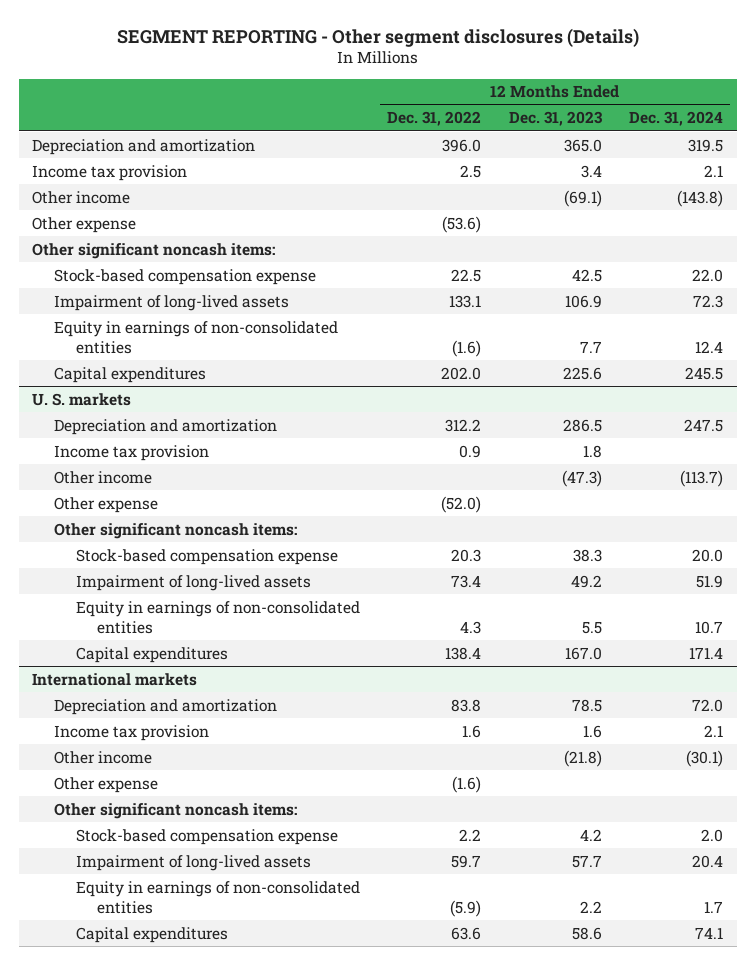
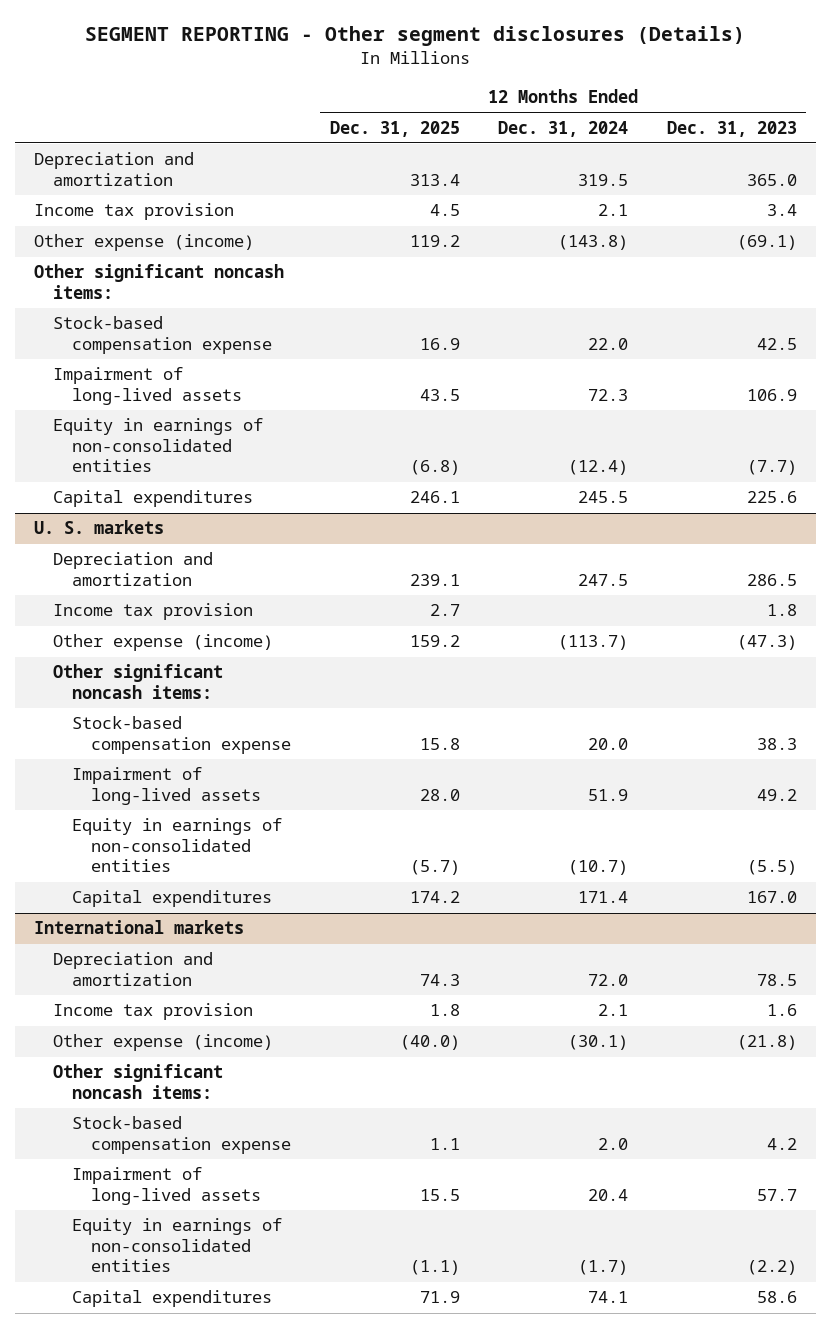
[387,111,482,127] Dec. 31, 2022 -> none
none -> [329,120,460,137] Dec. 31, 2025
[32,216,137,233] Other expense -> none
[32,190,131,204] Other income -> [34,234,255,252] Other expense (income)
[579,340,602,353] 7.7 -> [746,460,797,476] (7.7)
[695,340,724,353] 12.4 -> [568,460,629,476] (12.4)
[53,496,158,513] Other expense -> none
[53,470,152,484] Other income -> [53,634,274,652] Other expense (income)
[581,620,602,634] 5.5 -> [746,860,797,876] (5.5)
[695,620,724,634] 10.7 -> [568,860,629,876] (10.7)
[53,776,158,793] Other expense -> none
[53,750,152,764] Other income -> [53,1034,274,1052] Other expense (income)
[579,900,602,913] 2.2 -> [746,1260,797,1276] (2.2)
[704,900,724,913] 1.7 -> [578,1260,629,1276] (1.7)

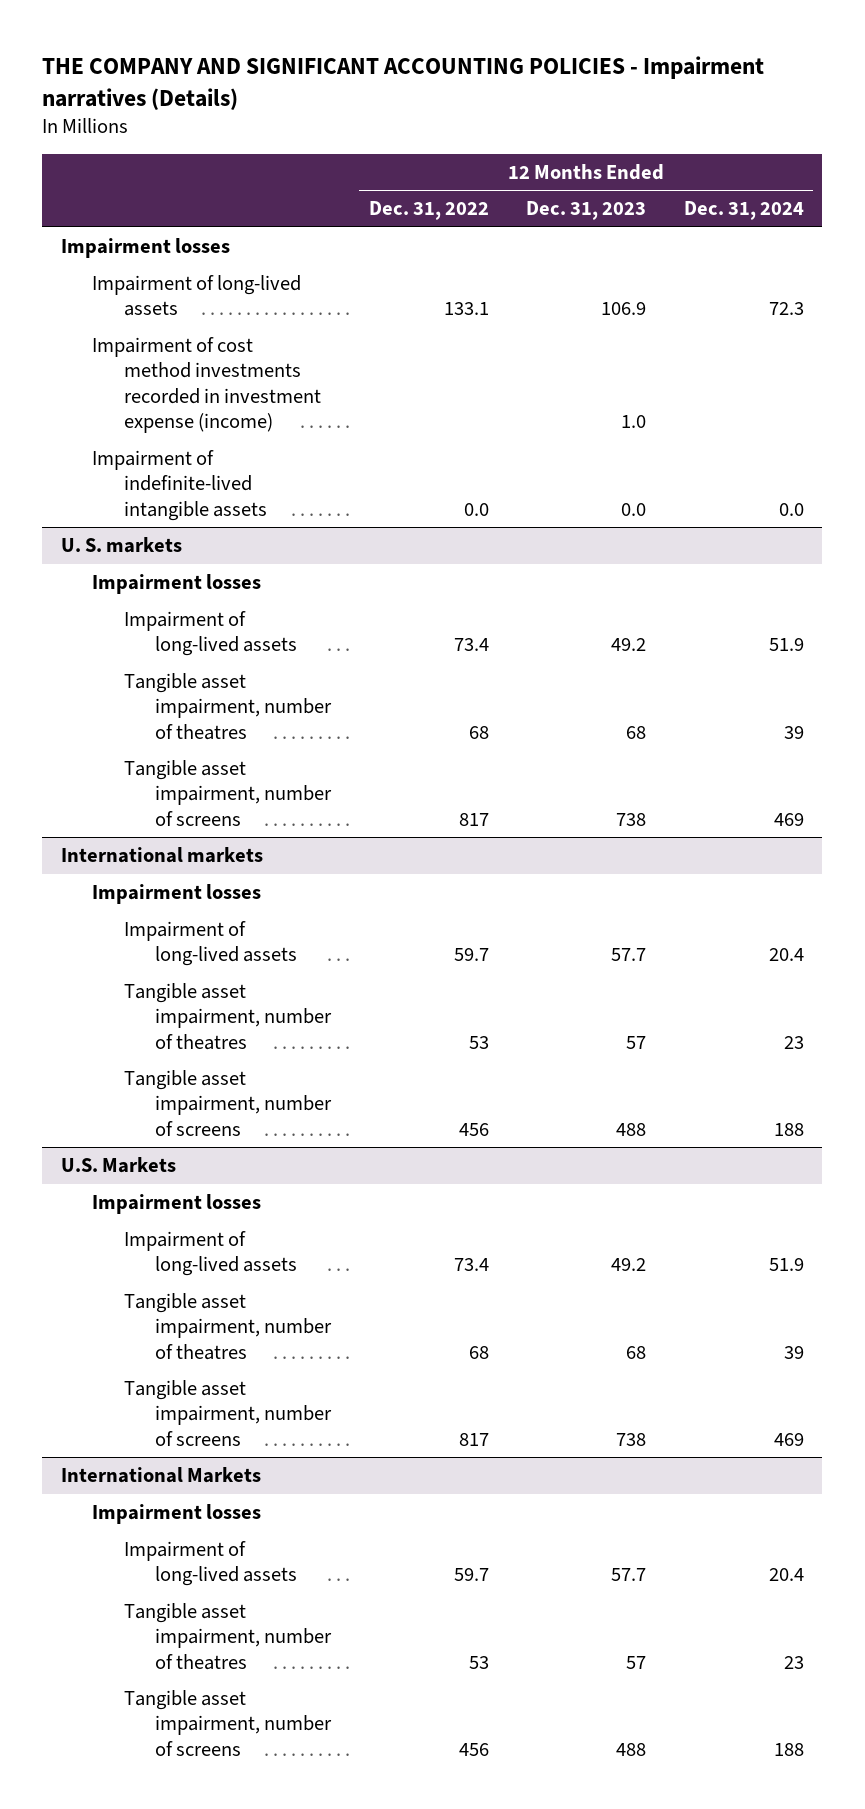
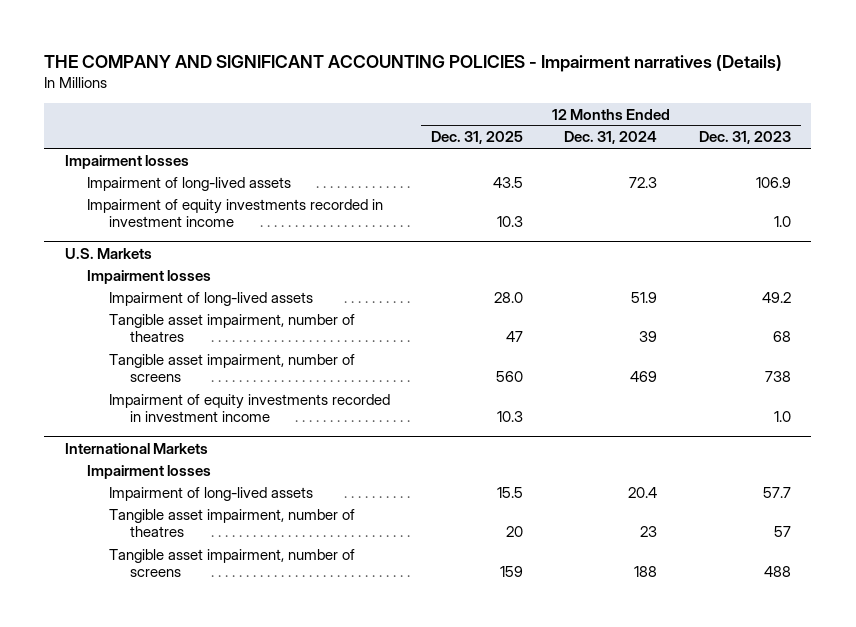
[368,201,489,221] Dec. 31, 2022 -> none
none -> [430,131,523,145] Dec. 31, 2025
[92,450,267,521] Impairment of indefinite-lived intangible assets -> none
[60,537,182,554] U. S. markets -> none
[92,574,262,595] Impairment losses -> none
[123,611,298,657] Impairment of long-lived assets -> none
[123,673,333,740] Tangible asset impairment, number of theatres -> none
[123,760,333,826] Tangible asset impairment, number of screens -> none
[60,847,263,864] International markets -> none
[92,884,262,905] Impairment losses -> none
[123,921,298,967] Impairment of long-lived assets -> none
[123,983,333,1050] Tangible asset impairment, number of theatres -> none
[123,1070,333,1136] Tangible asset impairment, number of screens -> none
[92,337,321,434] Impairment of cost method investments recorded in investment expense (income) -> [86,198,383,228] Impairment of equity investments recorded in investment income
none -> [108,393,390,423] Impairment of equity investments recorded in investment income

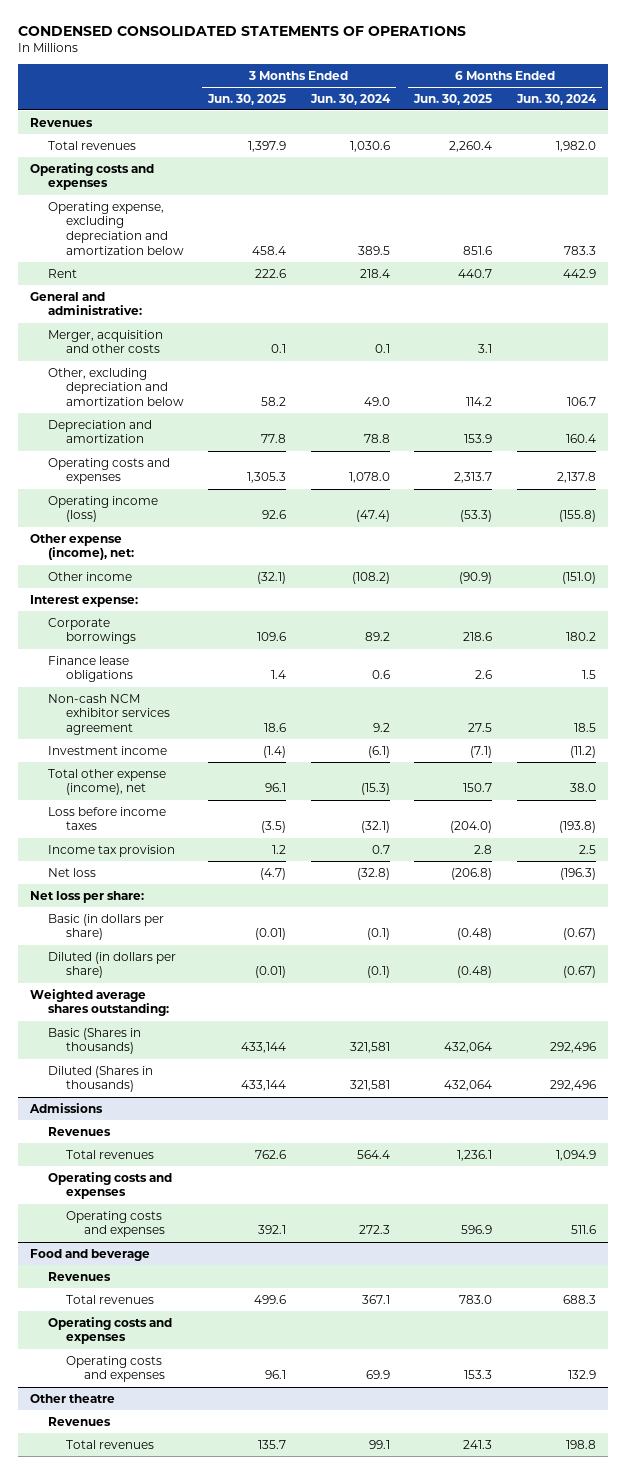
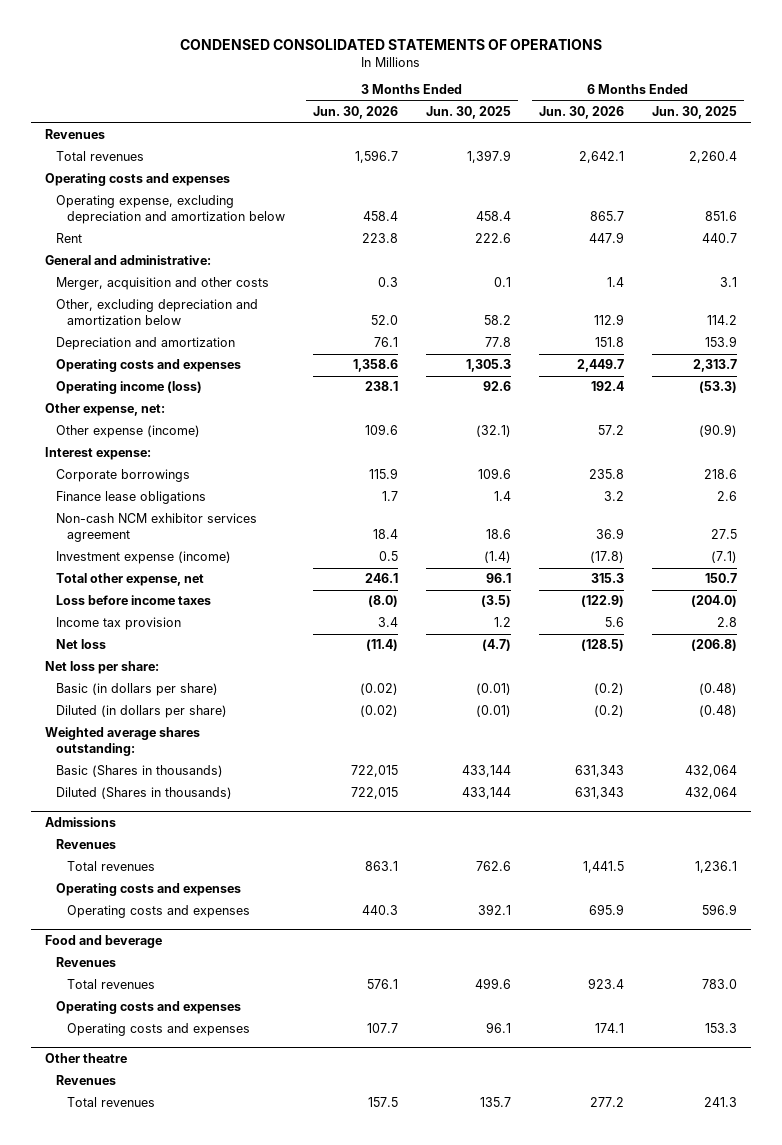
[309,93,391,105] Jun. 30, 2024 -> none
[516,93,598,105] Jun. 30, 2024 -> none
none -> [313,106,399,120] Jun. 30, 2026
none -> [539,106,625,120] Jun. 30, 2026
[29,533,134,561] Other expense (income), net: -> [44,403,165,417] Other expense, net:
[47,571,132,581] Other income -> [56,425,201,439] Other expense (income)
[47,745,167,755] Investment income -> [56,551,232,565] Investment expense (income)
[47,768,166,796] Total other expense (income), net -> [56,573,205,587] Total other expense, net

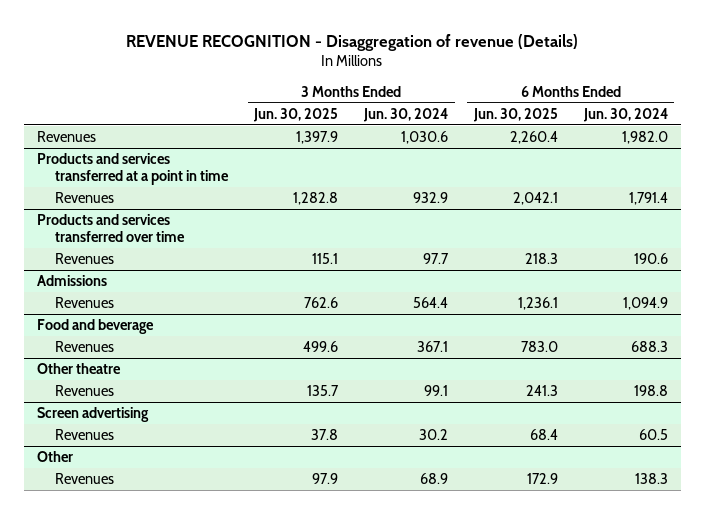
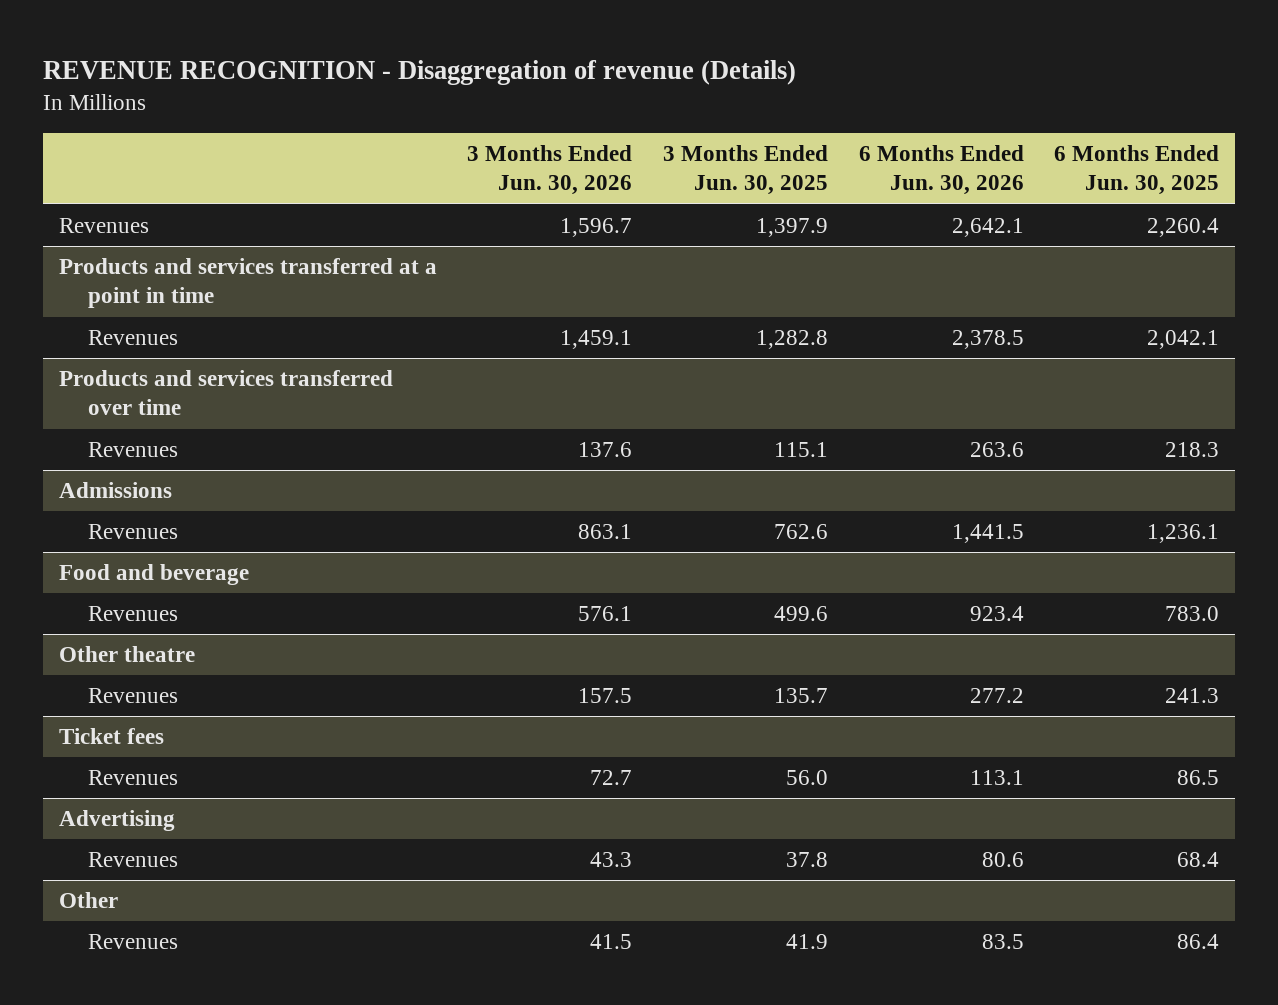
[363,107,449,122] Jun. 30, 2024 -> none
[582,107,668,122] Jun. 30, 2024 -> none
none -> [467,145,633,196] 3 Months Ended Jun. 30, 2026
none -> [858,145,1024,196] 6 Months Ended Jun. 30, 2026
none -> [58,728,164,745] Ticket fees
none -> [87,770,178,786] Revenues
[37,407,150,423] Screen advertising -> [58,810,175,832] Advertising
[312,473,339,485] 97.9 -> [786,934,829,950] 41.9
[526,473,558,485] 172.9 -> [1177,934,1220,950] 86.4

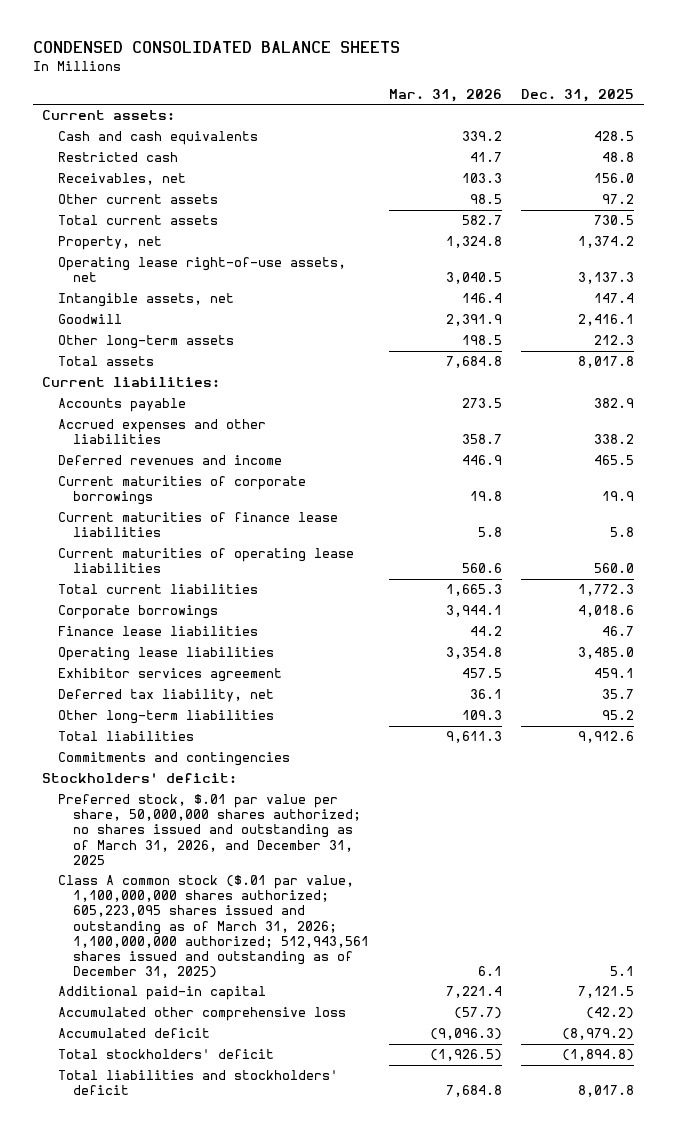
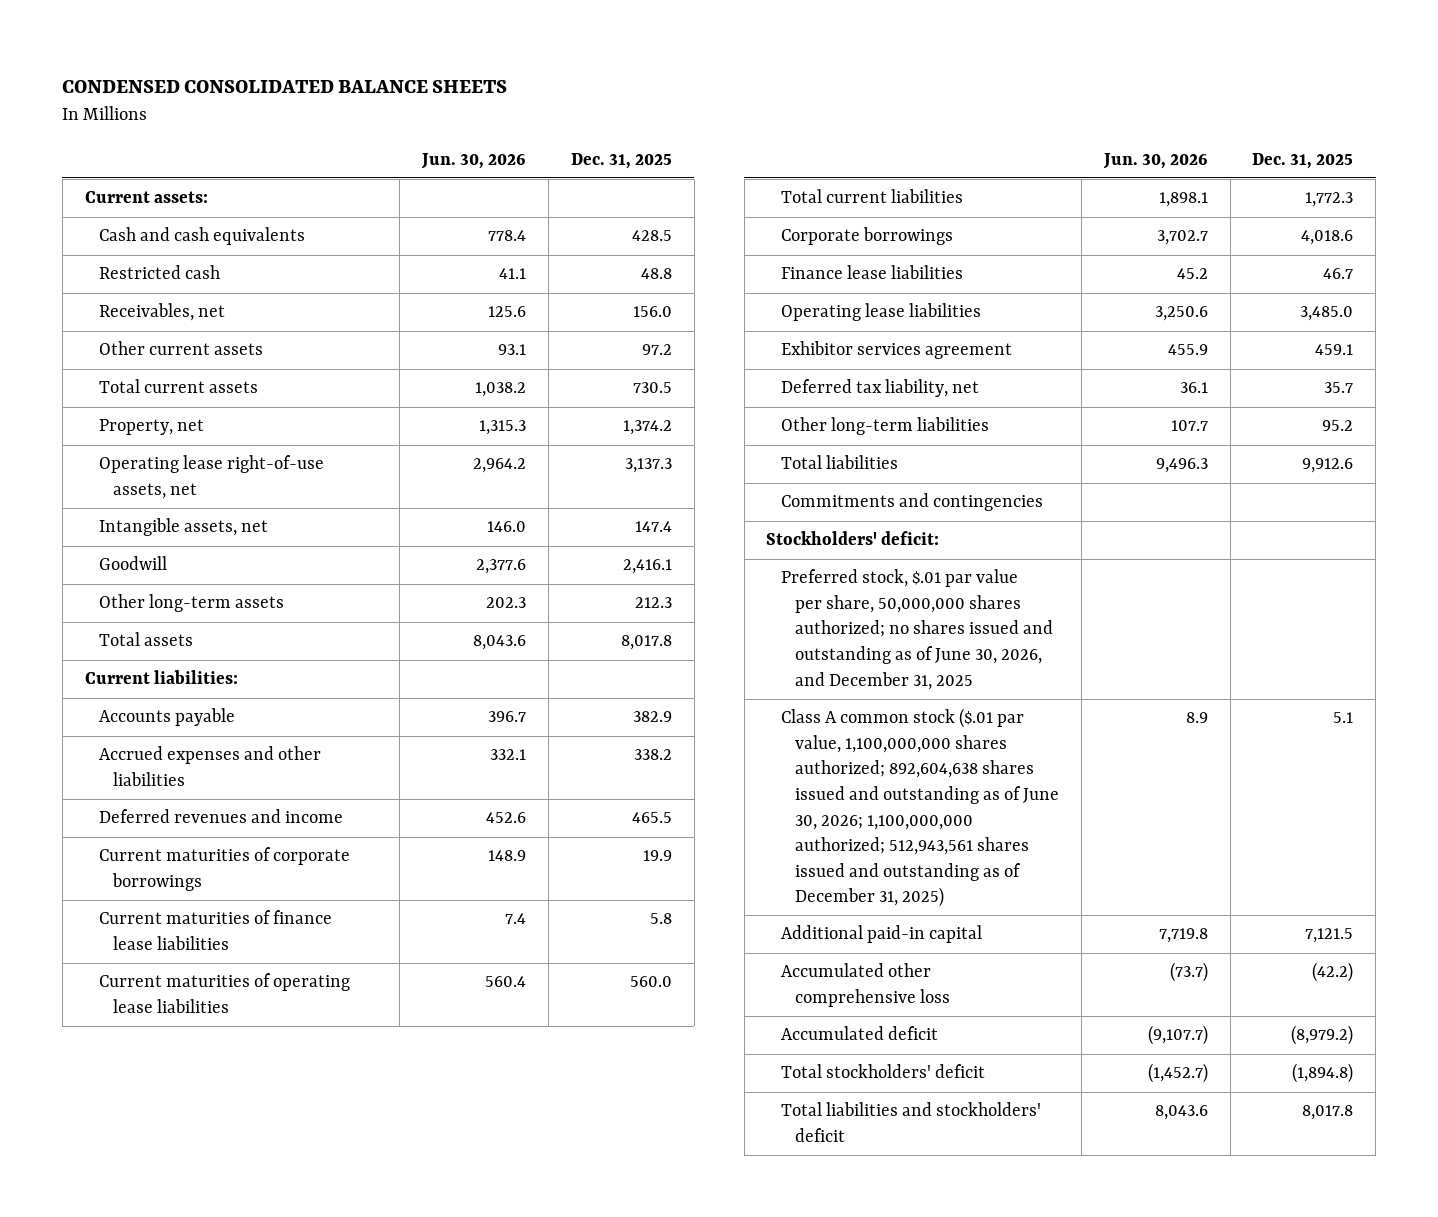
[388,88,502,102] Mar. 31, 2026 -> none
none -> [420,152,526,169] Jun. 30, 2026
[57,794,362,865] Preferred stock, $.01 par value per share, 50,000,000 shares authorized; no shares issued and outstanding as of March 31, 2026, and December 31, 2025 -> [780,569,1053,690] Preferred stock, $.01 par value per share, 50,000,000 shares authorized; no shares issued and outstanding as of June 30, 2026, and December 31, 2025
[57,875,370,978] Class A common stock ($.01 par value, 1,100,000,000 shares authorized; 605,223,095 shares issued and outstanding as of March 31, 2026; 1,100,000,000 authorized; 512,943,561 shares issued and outstanding as of December 31, 2025) -> [780,708,1059,908] Class A common stock ($.01 par value, 1,100,000,000 shares authorized; 892,604,638 shares issued and outstanding as of June 30, 2026; 1,100,000,000 authorized; 512,943,561 shares issued and outstanding as of December 31, 2025)

